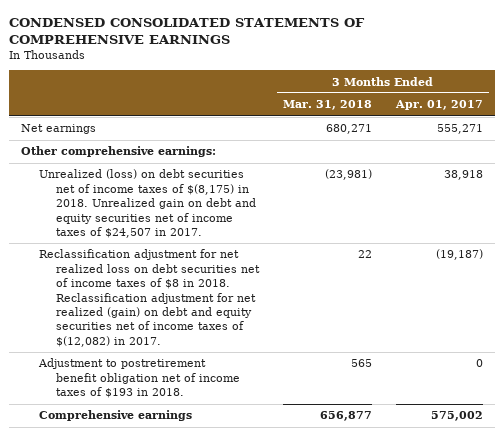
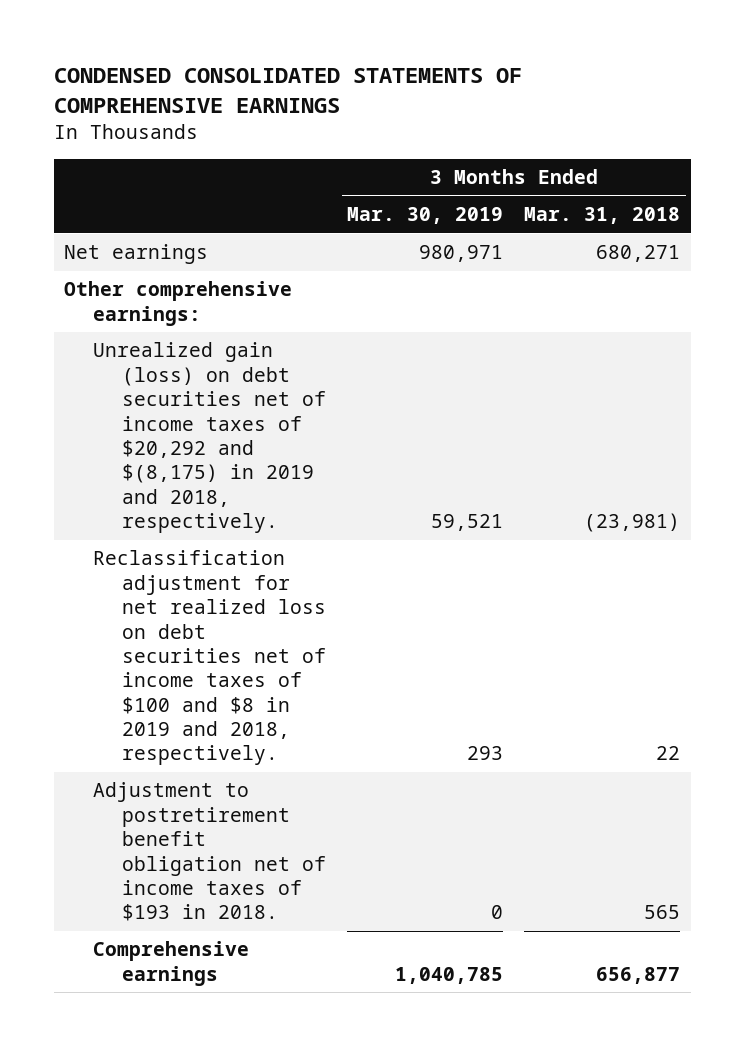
[394,100,483,111] Apr. 01, 2017 -> none
none -> [346,207,503,225] Mar. 30, 2019
[38,169,256,239] Unrealized (loss) on debt securities net of income taxes of $(8,175) in 2018. Unrealized gain on debt and equity securities net of income taxes of $24,507 in 2017. -> [92,342,326,533] Unrealized gain (loss) on debt securities net of income taxes of $20,292 and $(8,175) in 2019 and 2018, respectively.
[38,249,260,347] Reclassification adjustment for net realized loss on debt securities net of income taxes of $8 in 2018. Reclassification adjustment for net realized (gain) on debt and equity securities net of income taxes of $(12,082) in 2017. -> [92,550,326,766] Reclassification adjustment for net realized loss on debt securities net of income taxes of $100 and $8 in 2019 and 2018, respectively.

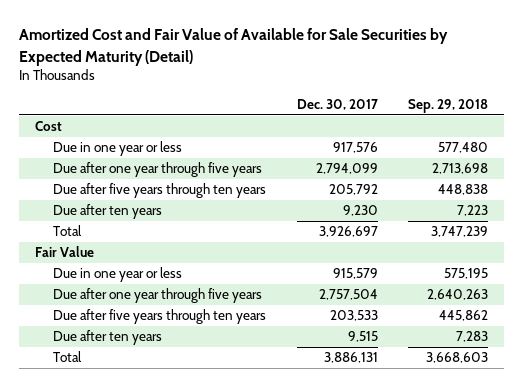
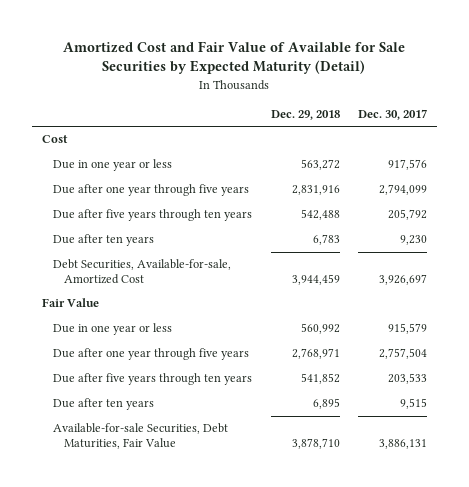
[408,99,489,114] Sep. 29, 2018 -> none
none -> [270,109,340,120] Dec. 29, 2018
[52,225,82,237] Total -> [52,259,231,285] Debt Securities, Available-for-sale, Amortized Cost
[52,351,82,363] Total -> [52,423,228,450] Available-for-sale Securities, Debt Maturities, Fair Value

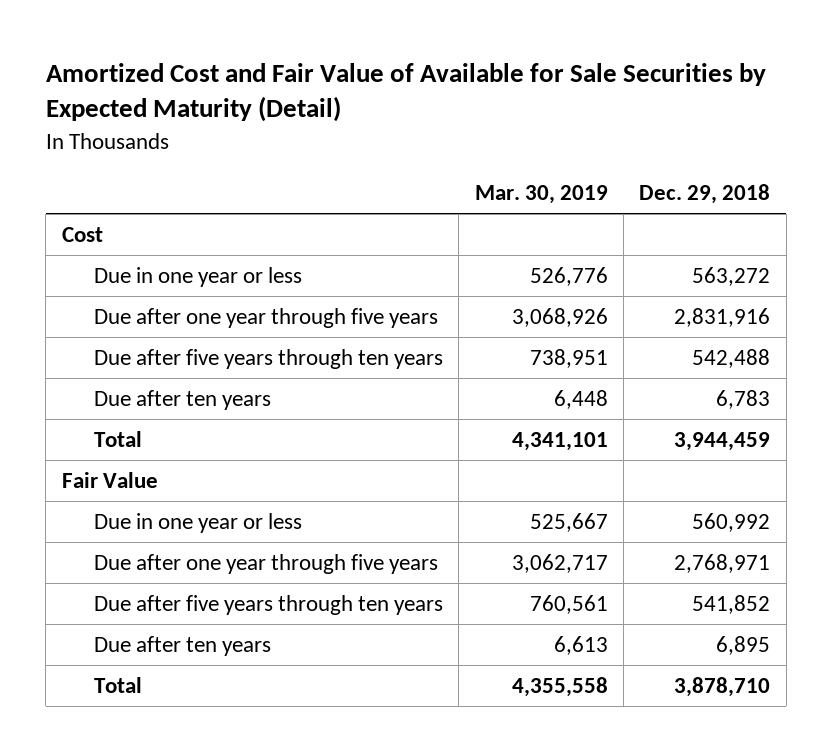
[358,108,428,120] Dec. 30, 2017 -> none
none -> [474,184,608,204] Mar. 30, 2019
[52,259,231,285] Debt Securities, Available-for-sale, Amortized Cost -> [93,431,142,448] Total
[52,423,228,450] Available-for-sale Securities, Debt Maturities, Fair Value -> [93,677,142,694] Total

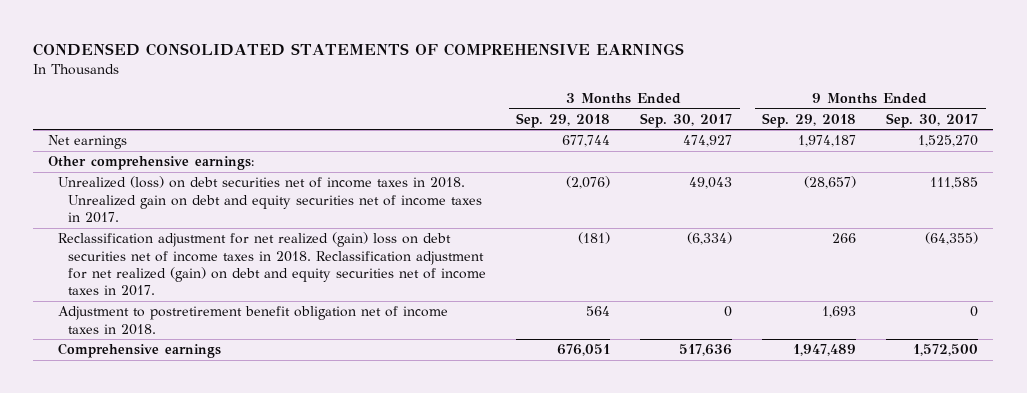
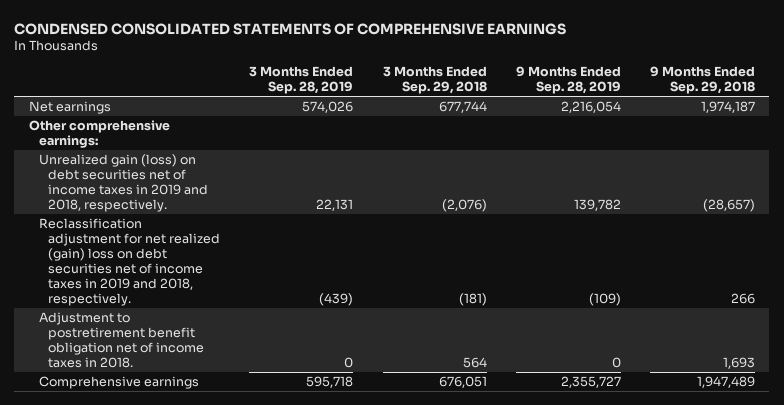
[640,112,733,128] Sep. 30, 2017 -> none
[886,112,979,128] Sep. 30, 2017 -> none
none -> [249,66,354,95] 3 Months Ended Sep. 28, 2019
none -> [515,66,621,95] 9 Months Ended Sep. 28, 2019
[58,176,483,224] Unrealized (loss) on debt securities net of income taxes in 2018. Unrealized gain on debt and equity securities net of income taxes in 2017. -> [38,153,209,212] Unrealized gain (loss) on debt securities net of income taxes in 2019 and 2018, respectively.
[58,232,487,297] Reclassification adjustment for net realized (gain) loss on debt securities net of income taxes in 2018. Reclassification adjustment for net realized (gain) on debt and equity securities net of income taxes in 2017. -> [38,217,221,306] Reclassification adjustment for net realized (gain) loss on debt securities net of income taxes in 2019 and 2018, respectively.

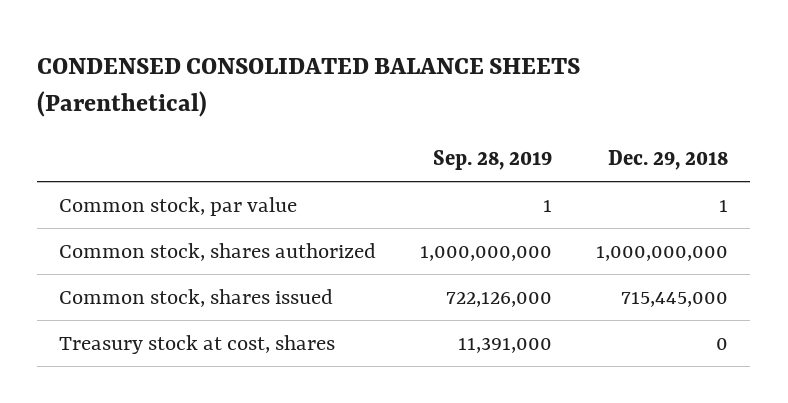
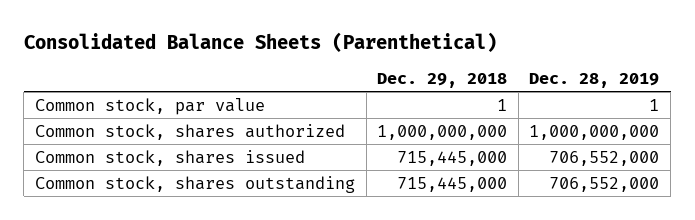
[37,58,581,118] CONDENSED CONSOLIDATED BALANCE SHEETS (Parenthetical) -> [23,32,497,53] Consolidated Balance Sheets (Parenthetical)
[433,150,553,171] Sep. 28, 2019 -> none
none -> [529,73,660,89] Dec. 28, 2019
[59,334,336,354] Treasury stock at cost, shares -> none
none -> [35,175,356,193] Common stock, shares outstanding

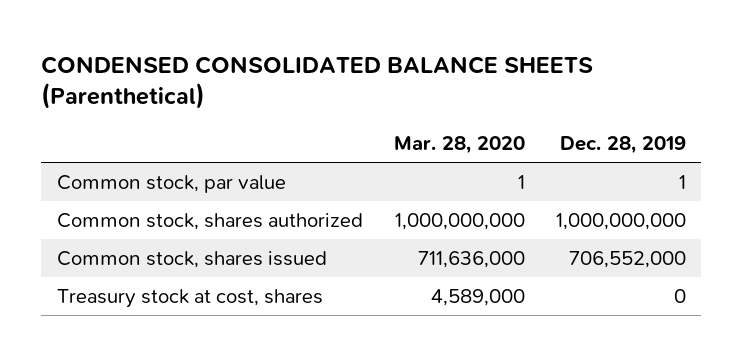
[23,32,497,53] Consolidated Balance Sheets (Parenthetical) -> [41,55,594,110] CONDENSED CONSOLIDATED BALANCE SHEETS (Parenthetical)
[377,73,508,89] Dec. 29, 2018 -> none
none -> [393,136,525,155] Mar. 28, 2020
[35,175,356,193] Common stock, shares outstanding -> none
none -> [56,288,323,308] Treasury stock at cost, shares

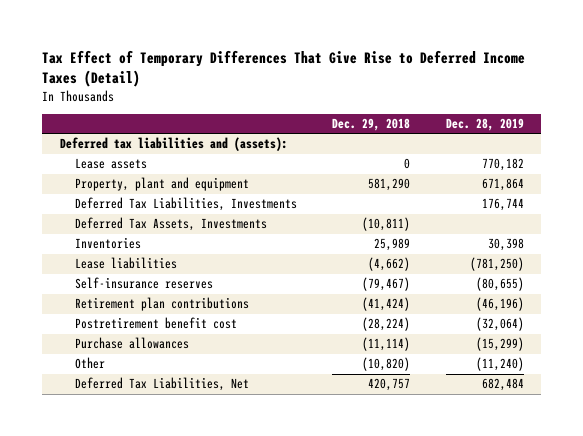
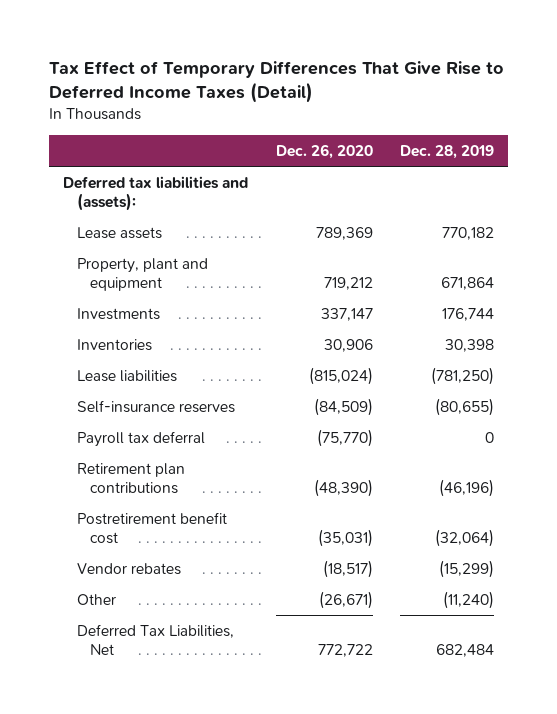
[332,117,411,131] Dec. 29, 2018 -> none
none -> [275,144,373,160] Dec. 26, 2020
[74,217,267,232] Deferred Tax Assets, Investments -> none
[74,197,297,212] Deferred Tax Liabilities, Investments -> [76,307,160,320] Investments
none -> [76,430,205,447] Payroll tax deferral
[74,337,189,350] Purchase allowances -> [76,562,181,575] Vendor rebates

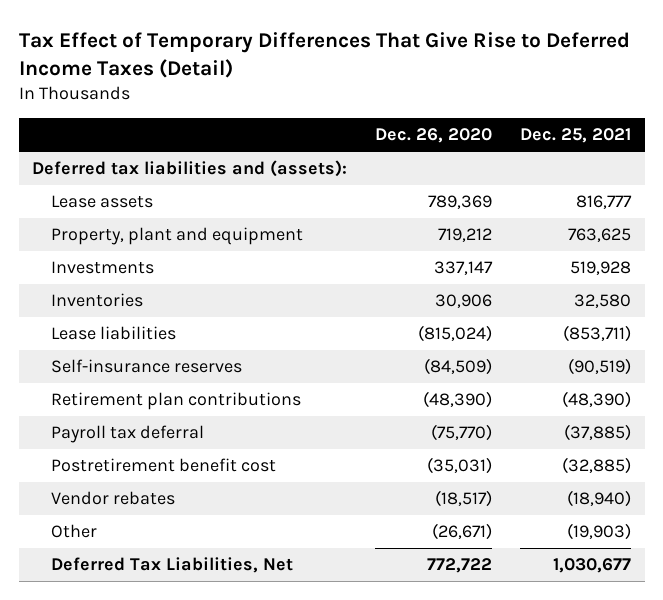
[400,145,495,160] Dec. 28, 2019 -> none
none -> [519,128,631,144] Dec. 25, 2021
[76,430,205,447] Payroll tax deferral -> [50,425,204,444] Payroll tax deferral

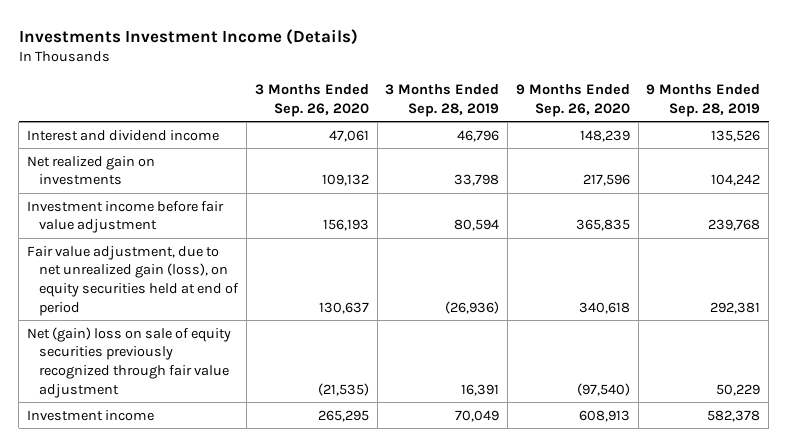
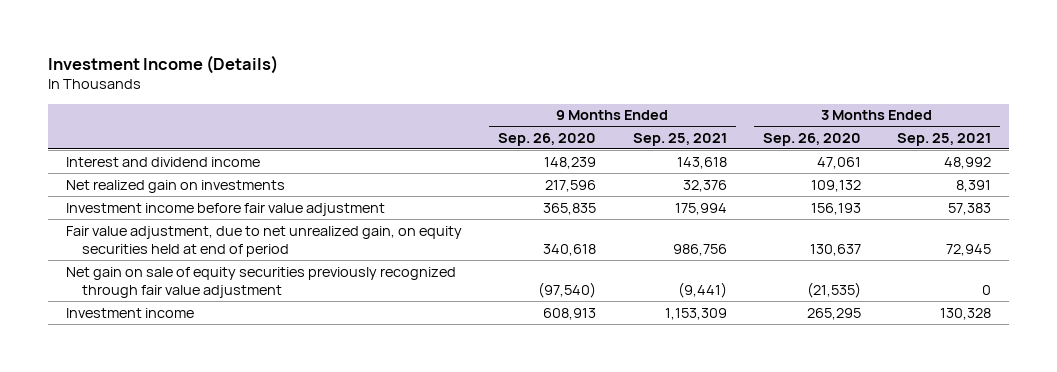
[18,28,358,45] Investments Investment Income (Details) -> [47,55,278,75] Investment Income (Details)
[385,83,500,117] 3 Months Ended Sep. 28, 2019 -> none
[646,83,761,117] 9 Months Ended Sep. 28, 2019 -> none
none -> [632,132,727,146] Sep. 25, 2021
none -> [897,132,992,146] Sep. 25, 2021
[27,245,240,316] Fair value adjustment, due to net unrealized gain (loss), on equity securities held at end of period -> [66,225,463,257] Fair value adjustment, due to net unrealized gain, on equity securities held at end of period
[27,326,232,398] Net (gain) loss on sale of equity securities previously recognized through fair value adjustment -> [66,266,457,298] Net gain on sale of equity securities previously recognized through fair value adjustment

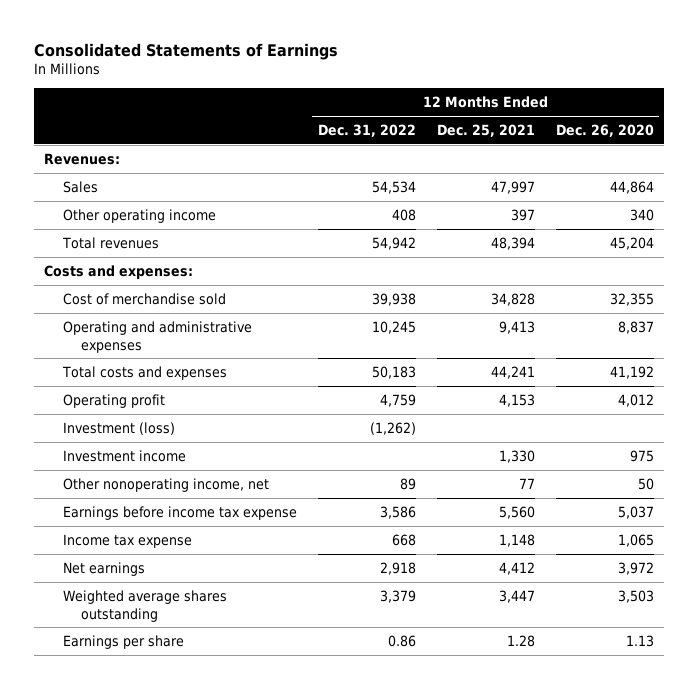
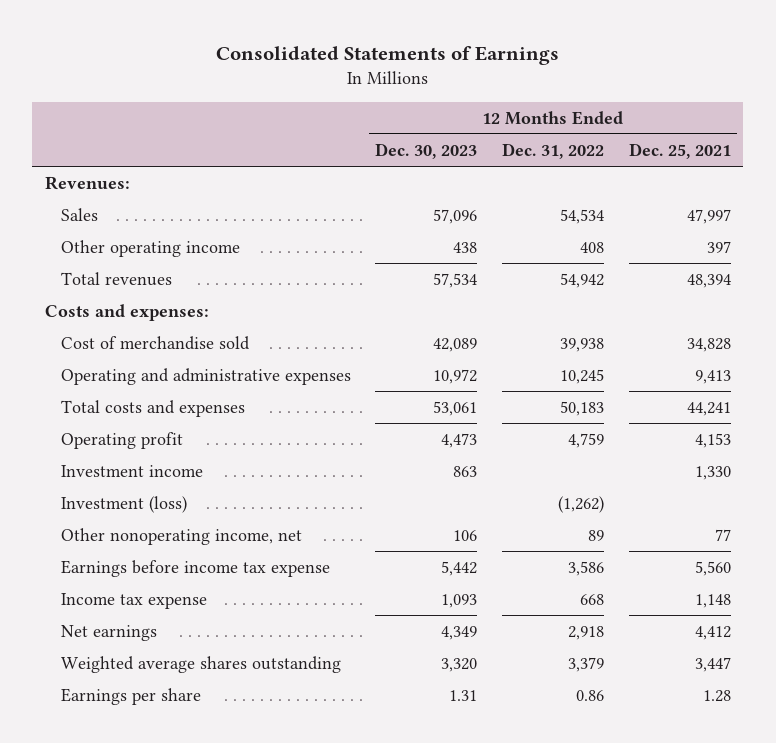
[555,124,654,138] Dec. 26, 2020 -> none
none -> [375,142,478,159] Dec. 30, 2023
[62,421,175,435] Investment (loss) -> [60,495,187,513] Investment (loss)

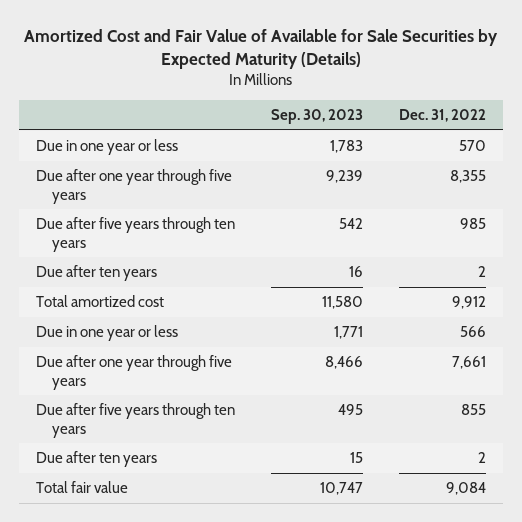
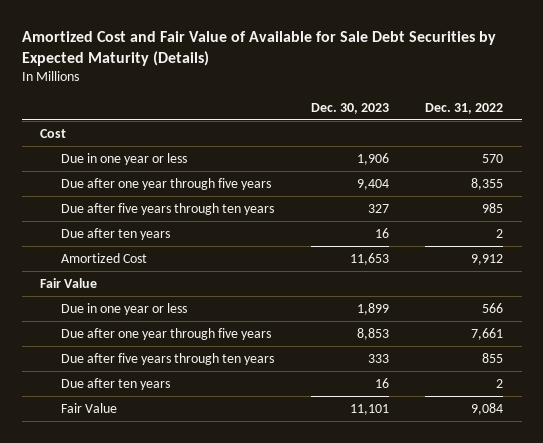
[23,28,498,70] Amortized Cost and Fair Value of Available for Sale Securities by Expected Maturity (Details) -> [21,31,496,67] Amortized Cost and Fair Value of Available for Sale Debt Securities by Expected Maturity (Details)
[270,109,363,125] Sep. 30, 2023 -> none
none -> [310,102,389,114] Dec. 30, 2023
none -> [40,128,67,138] Cost
[36,295,165,308] Total amortized cost -> [60,252,147,263] Amortized Cost
none -> [40,277,98,288] Fair Value
[36,481,129,494] Total fair value -> [60,402,117,413] Fair Value

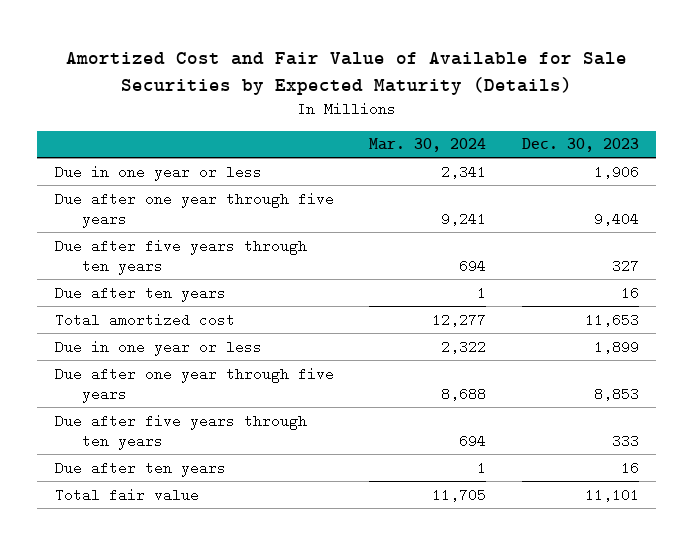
[21,31,496,67] Amortized Cost and Fair Value of Available for Sale Debt Securities by Expected Maturity (Details) -> [65,51,627,95] Amortized Cost and Fair Value of Available for Sale Securities by Expected Maturity (Details)
[425,102,504,114] Dec. 31, 2022 -> none
none -> [369,138,487,153] Mar. 30, 2024
[40,128,67,138] Cost -> none
[40,277,98,288] Fair Value -> none
[60,252,147,263] Amortized Cost -> [54,312,235,327] Total amortized cost
[60,402,117,413] Fair Value -> [54,487,199,502] Total fair value

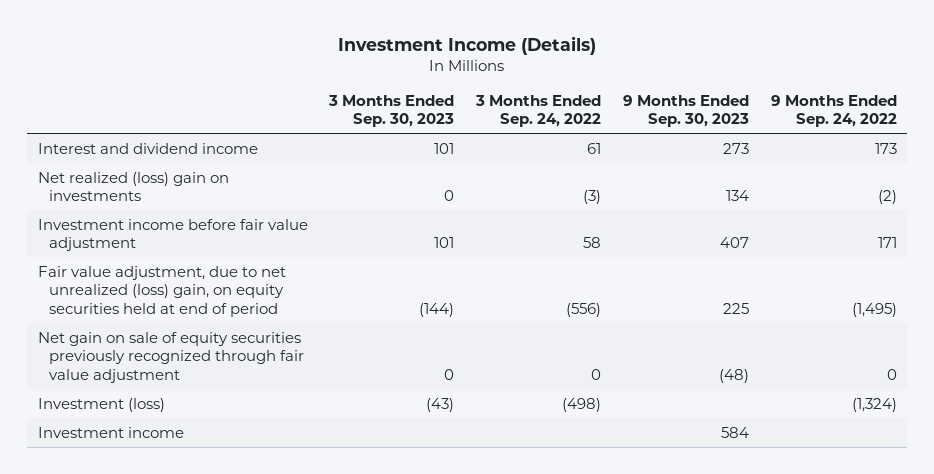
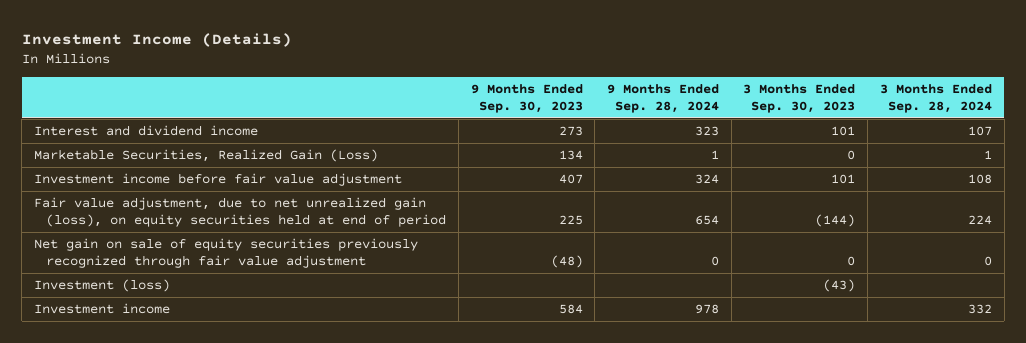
[475,94,602,128] 3 Months Ended Sep. 24, 2022 -> none
[770,94,897,128] 9 Months Ended Sep. 24, 2022 -> none
none -> [606,83,719,113] 9 Months Ended Sep. 28, 2024
none -> [879,83,992,113] 3 Months Ended Sep. 28, 2024
[37,171,229,202] Net realized (loss) gain on investments -> [34,149,379,163] Marketable Securities, Realized Gain (Loss)
[37,265,286,317] Fair value adjustment, due to net unrealized (loss) gain, on equity securities held at end of period -> [34,197,447,228] Fair value adjustment, due to net unrealized gain (loss), on equity securities held at end of period

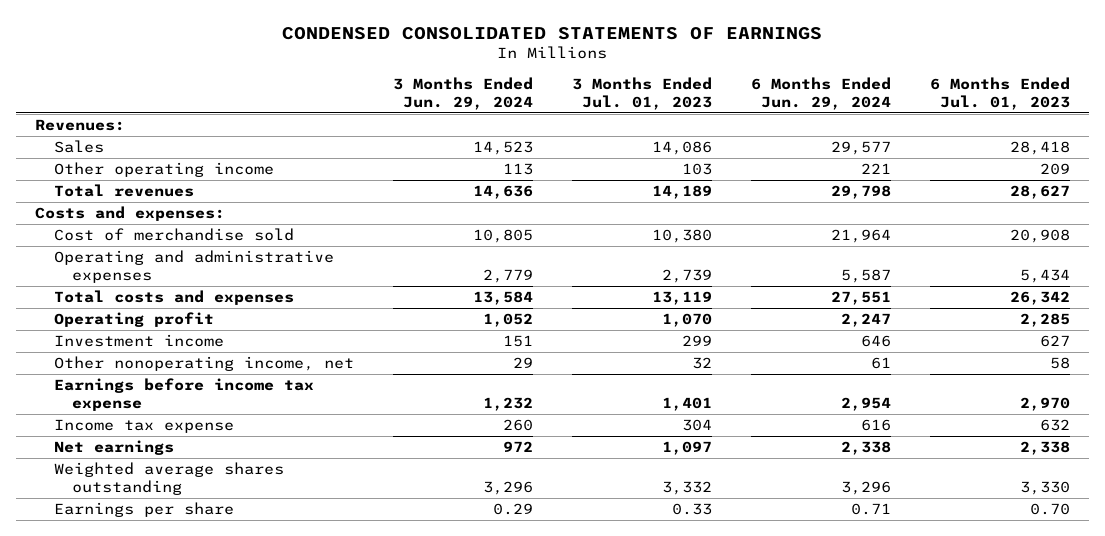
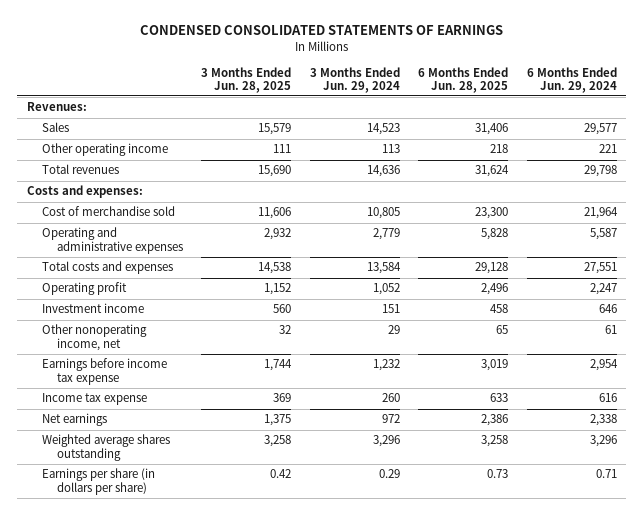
[571,77,712,110] 3 Months Ended Jul. 01, 2023 -> none
[929,77,1070,110] 6 Months Ended Jul. 01, 2023 -> none
none -> [201,66,292,93] 3 Months Ended Jun. 28, 2025
none -> [418,66,509,93] 6 Months Ended Jun. 28, 2025
[53,502,234,518] Earnings per share -> [41,468,155,495] Earnings per share (in dollars per share)

